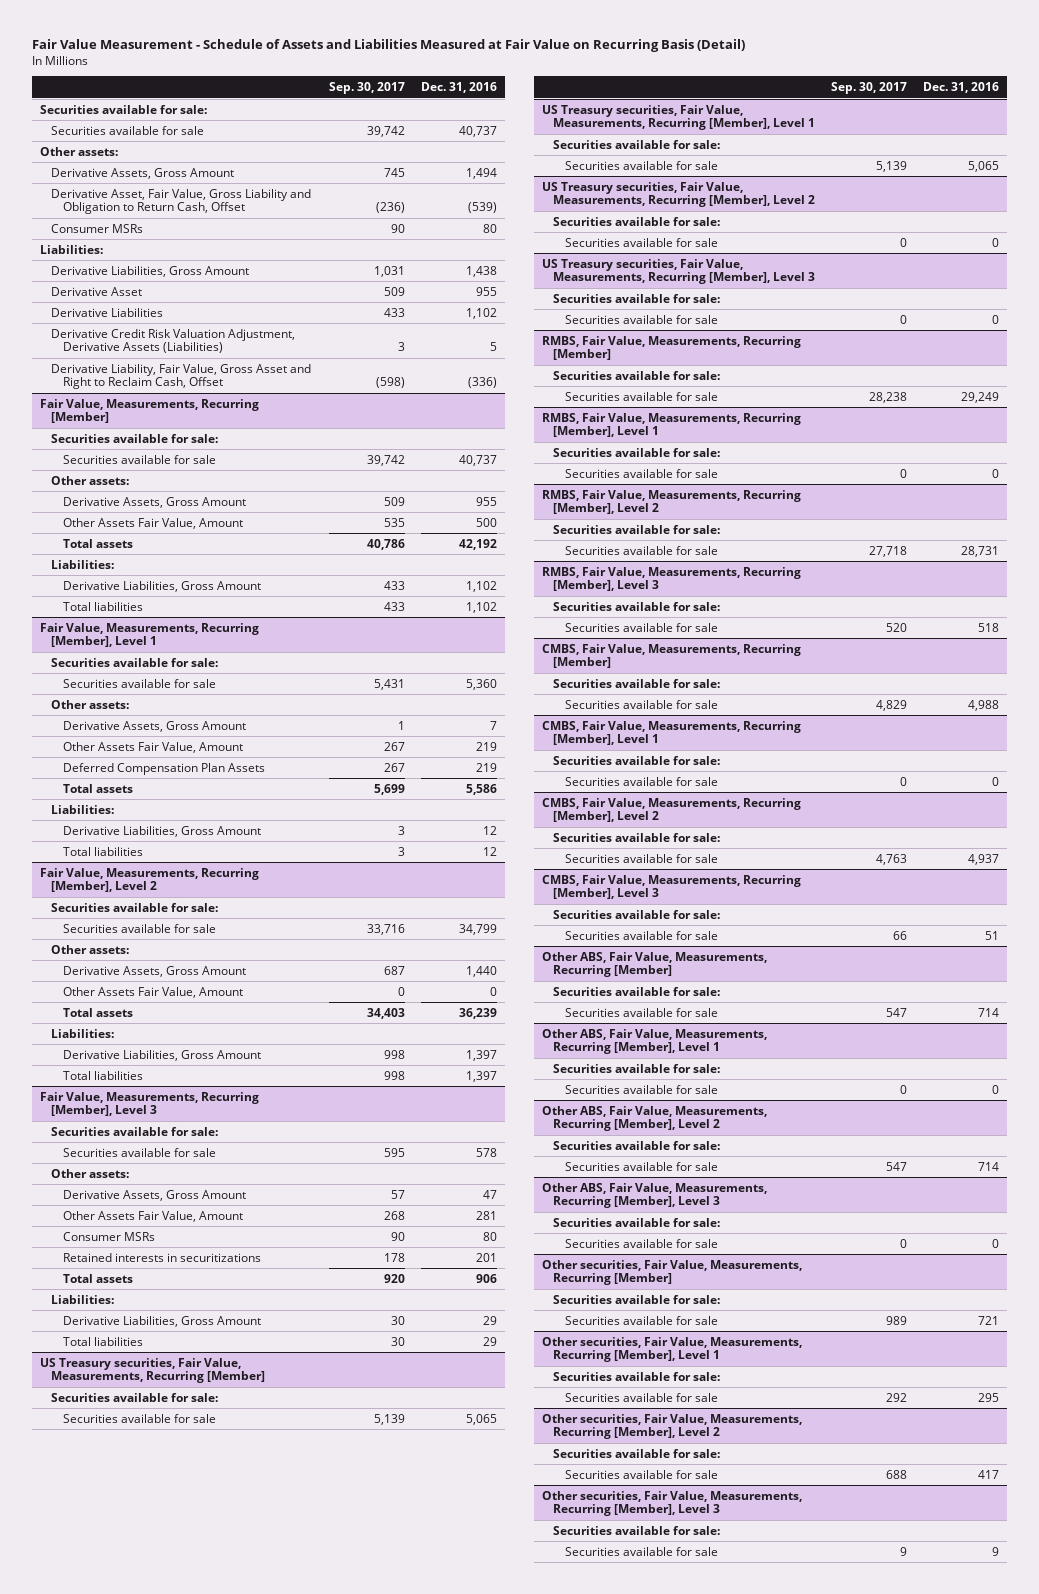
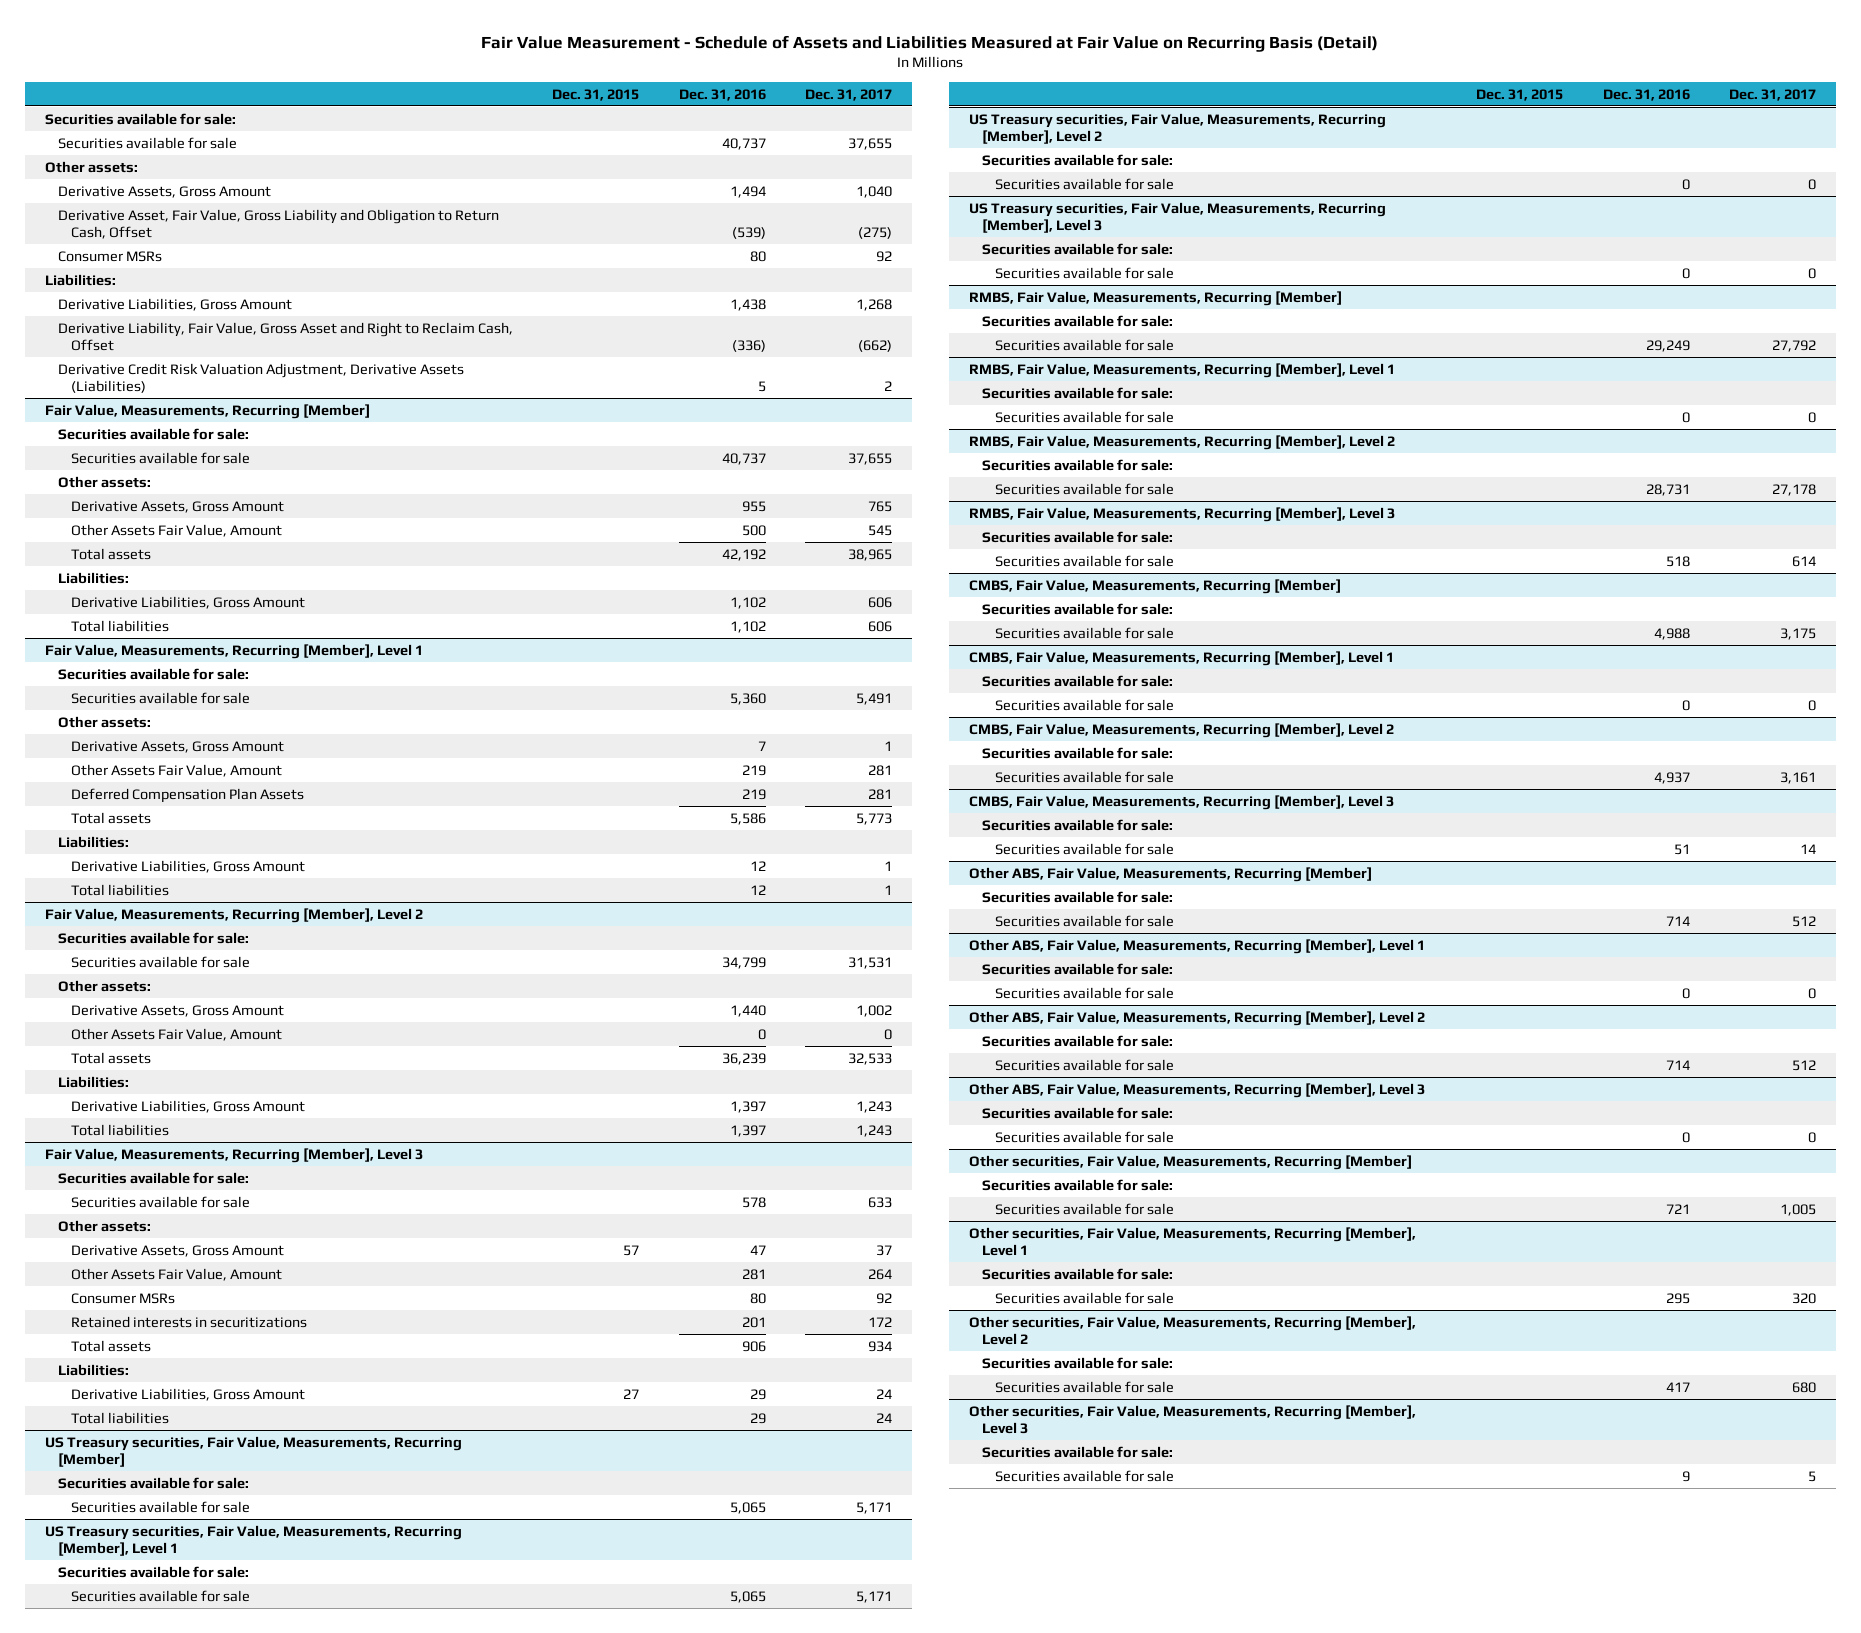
[329,82,406,95] Sep. 30, 2017 -> none
none -> [552,88,640,101] Dec. 31, 2015
none -> [805,88,893,101] Dec. 31, 2017
[51,286,143,296] Derivative Asset -> none
[51,307,164,317] Derivative Liabilities -> none
[51,328,296,354] Derivative Credit Risk Valuation Adjustment, Derivative Assets (Liabilities) -> [57,362,464,393] Derivative Credit Risk Valuation Adjustment, Derivative Assets (Liabilities)

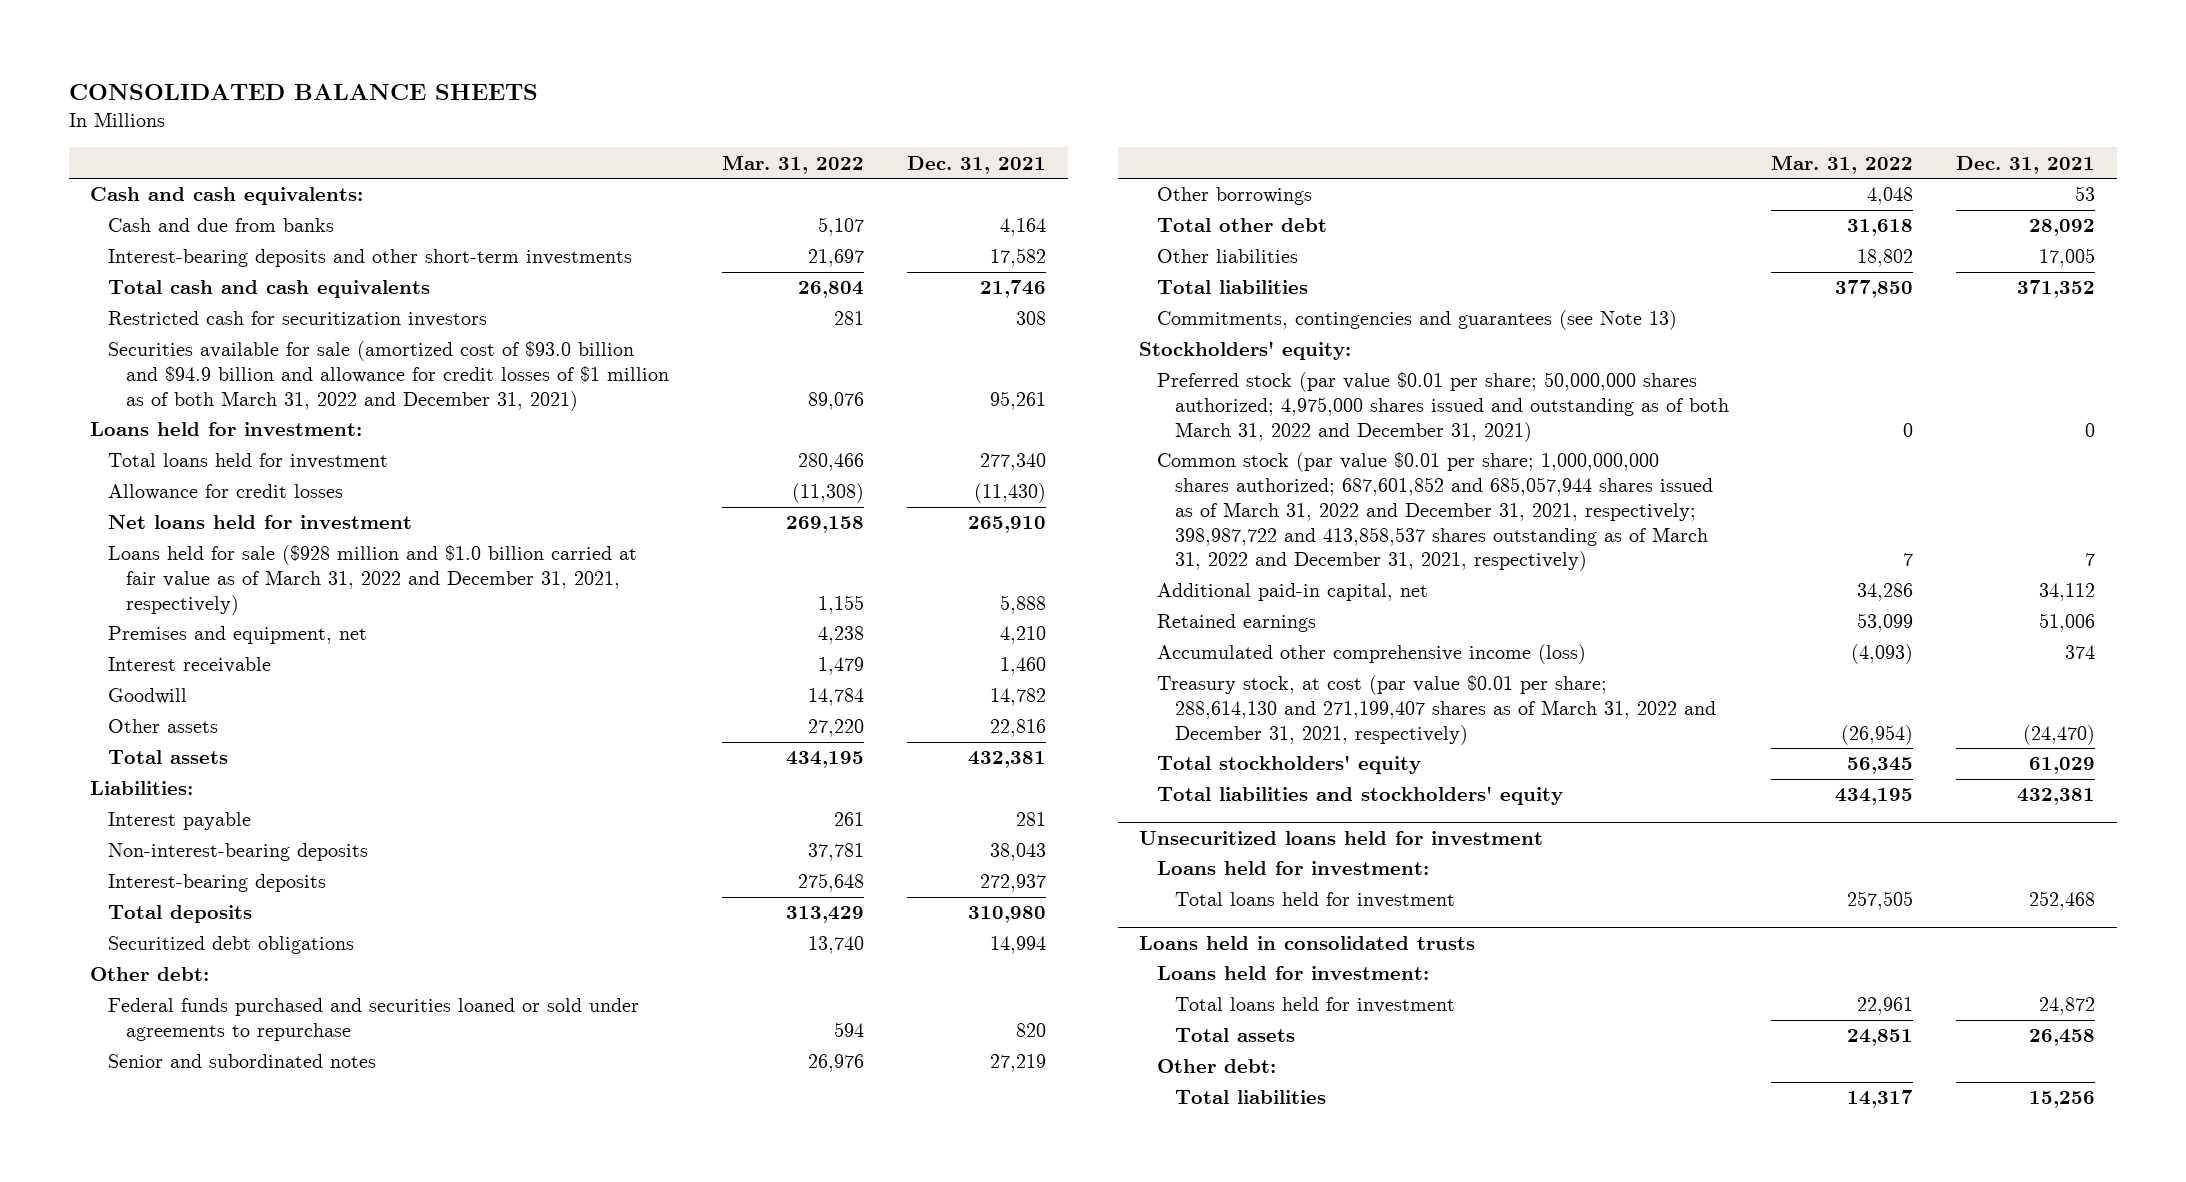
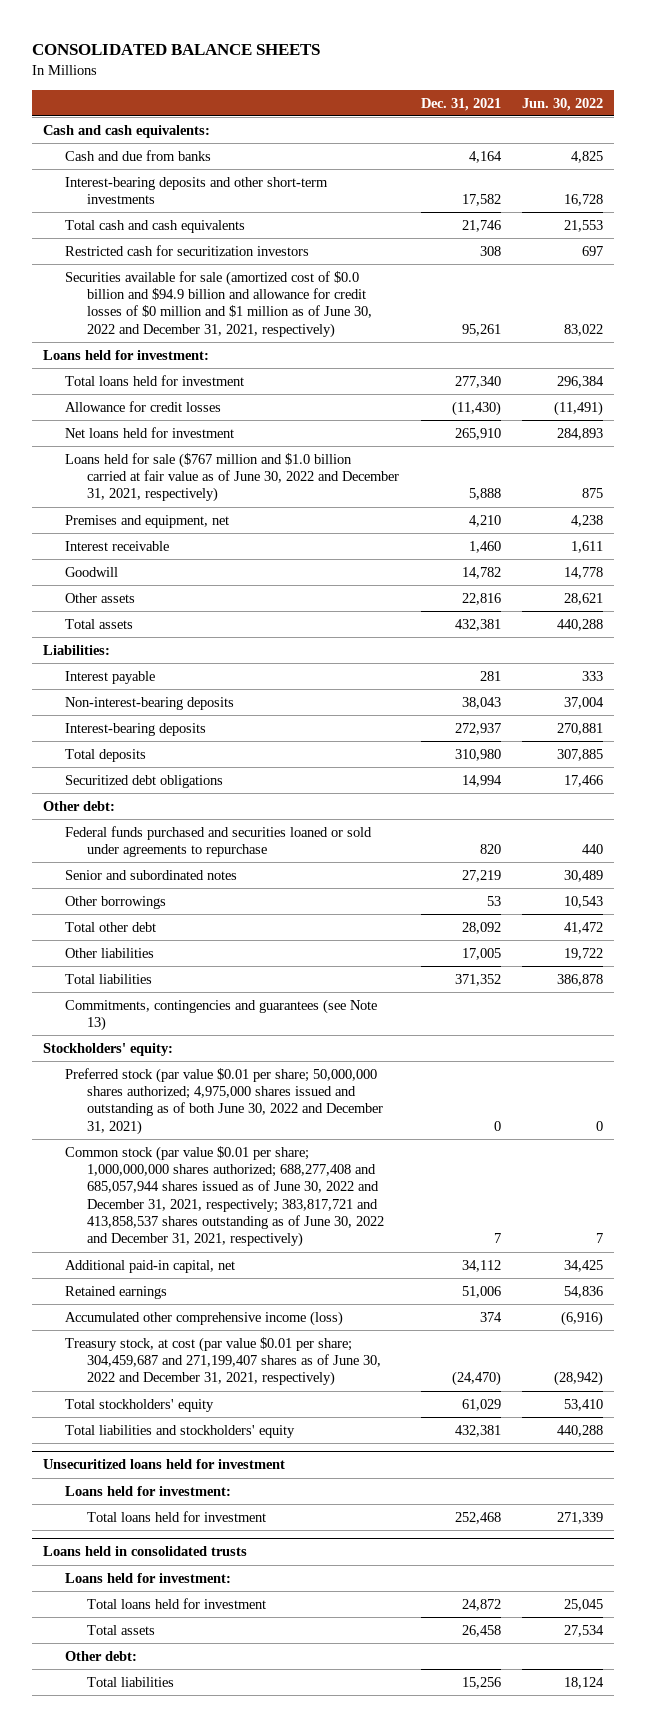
[722,154,865,174] Mar. 31, 2022 -> none
none -> [522,97,604,111] Jun. 30, 2022
[107,341,669,411] Securities available for sale (amortized cost of $93.0 billion and $94.9 billion and allowance for credit losses of $1 million as of both March 31, 2022 and December 31, 2021) -> [65,270,373,338] Securities available for sale (amortized cost of $0.0 billion and $94.9 billion and allowance for credit losses of $0 million and $1 million as of June 30, 2022 and December 31, 2021, respectively)
[107,545,637,615] Loans held for sale ($928 million and $1.0 billion carried at fair value as of March 31, 2022 and December 31, 2021, respectively) -> [65,452,400,503] Loans held for sale ($767 million and $1.0 billion carried at fair value as of June 30, 2022 and December 31, 2021, respectively)
[1156,372,1729,442] Preferred stock (par value $0.01 per share; 50,000,000 shares authorized; 4,975,000 shares issued and outstanding as of both March 31, 2022 and December 31, 2021) -> [65,1067,384,1135] Preferred stock (par value $0.01 per share; 50,000,000 shares authorized; 4,975,000 shares issued and outstanding as of both June 30, 2022 and December 31, 2021)
[1156,452,1713,572] Common stock (par value $0.01 per share; 1,000,000,000 shares authorized; 687,601,852 and 685,057,944 shares issued as of March 31, 2022 and December 31, 2021, respectively; 398,987,722 and 413,858,537 shares outstanding as of March 31, 2022 and December 31, 2021, respectively) -> [65,1145,385,1248] Common stock (par value $0.01 per share; 1,000,000,000 shares authorized; 688,277,408 and 685,057,944 shares issued as of June 30, 2022 and December 31, 2021, respectively; 383,817,721 and 413,858,537 shares outstanding as of June 30, 2022 and December 31, 2021, respectively)
[1156,675,1716,745] Treasury stock, at cost (par value $0.01 per share; 288,614,130 and 271,199,407 shares as of March 31, 2022 and December 31, 2021, respectively) -> [65,1336,382,1387] Treasury stock, at cost (par value $0.01 per share; 304,459,687 and 271,199,407 shares as of June 30, 2022 and December 31, 2021, respectively)

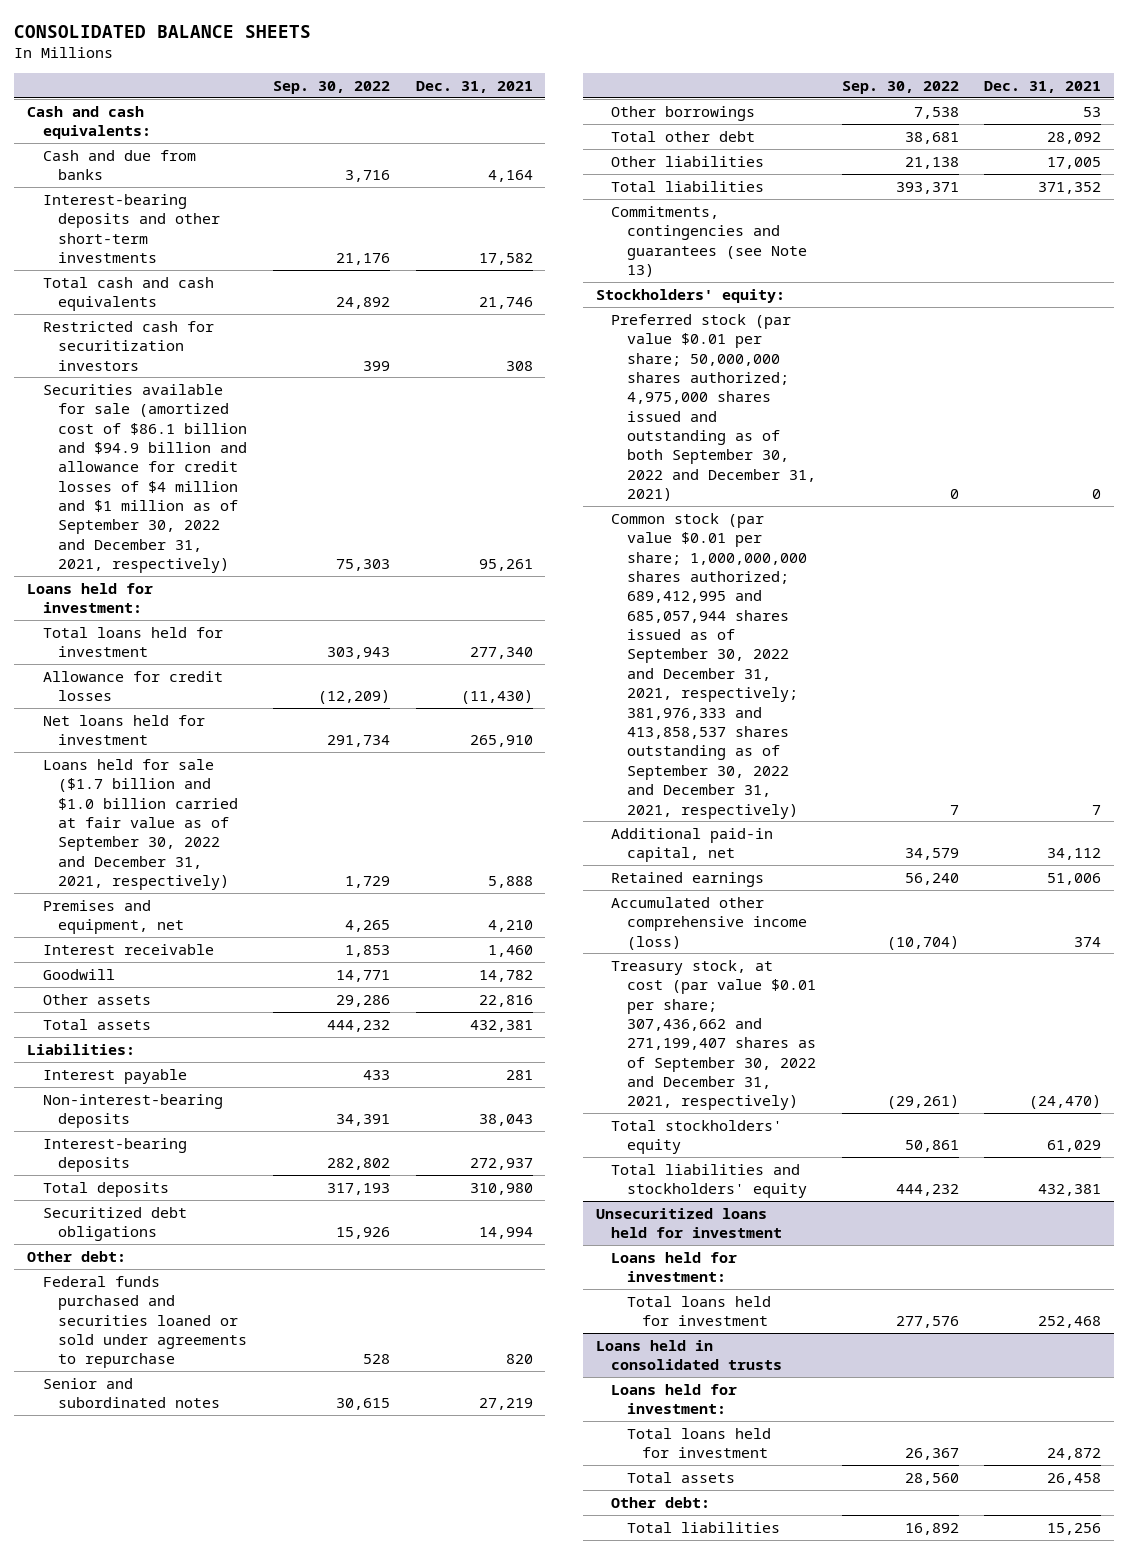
[522,97,604,111] Jun. 30, 2022 -> none
none -> [272,80,390,94] Sep. 30, 2022
[65,270,373,338] Securities available for sale (amortized cost of $0.0 billion and $94.9 billion and allowance for credit losses of $0 million and $1 million as of June 30, 2022 and December 31, 2021, respectively) -> [42,383,248,574] Securities available for sale (amortized cost of $86.1 billion and $94.9 billion and allowance for credit losses of $4 million and $1 million as of September 30, 2022 and December 31, 2021, respectively)
[65,452,400,503] Loans held for sale ($767 million and $1.0 billion carried at fair value as of June 30, 2022 and December 31, 2021, respectively) -> [42,758,239,891] Loans held for sale ($1.7 billion and $1.0 billion carried at fair value as of September 30, 2022 and December 31, 2021, respectively)
[65,1067,384,1135] Preferred stock (par value $0.01 per share; 50,000,000 shares authorized; 4,975,000 shares issued and outstanding as of both June 30, 2022 and December 31, 2021) -> [611,313,816,502] Preferred stock (par value $0.01 per share; 50,000,000 shares authorized; 4,975,000 shares issued and outstanding as of both September 30, 2022 and December 31, 2021)
[65,1145,385,1248] Common stock (par value $0.01 per share; 1,000,000,000 shares authorized; 688,277,408 and 685,057,944 shares issued as of June 30, 2022 and December 31, 2021, respectively; 383,817,721 and 413,858,537 shares outstanding as of June 30, 2022 and December 31, 2021, respectively) -> [611,512,807,819] Common stock (par value $0.01 per share; 1,000,000,000 shares authorized; 689,412,995 and 685,057,944 shares issued as of September 30, 2022 and December 31, 2021, respectively; 381,976,333 and 413,858,537 shares outstanding as of September 30, 2022 and December 31, 2021, respectively)
[65,1336,382,1387] Treasury stock, at cost (par value $0.01 per share; 304,459,687 and 271,199,407 shares as of June 30, 2022 and December 31, 2021, respectively) -> [611,959,816,1111] Treasury stock, at cost (par value $0.01 per share; 307,436,662 and 271,199,407 shares as of September 30, 2022 and December 31, 2021, respectively)

